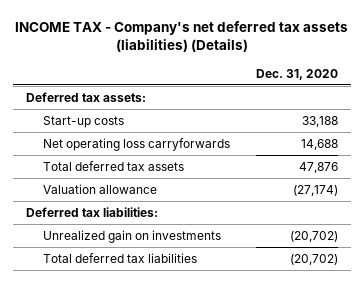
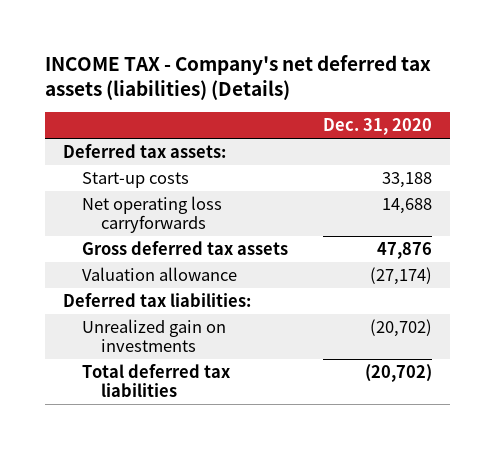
[43,160,185,171] Total deferred tax assets -> [81,241,288,256] Gross deferred tax assets

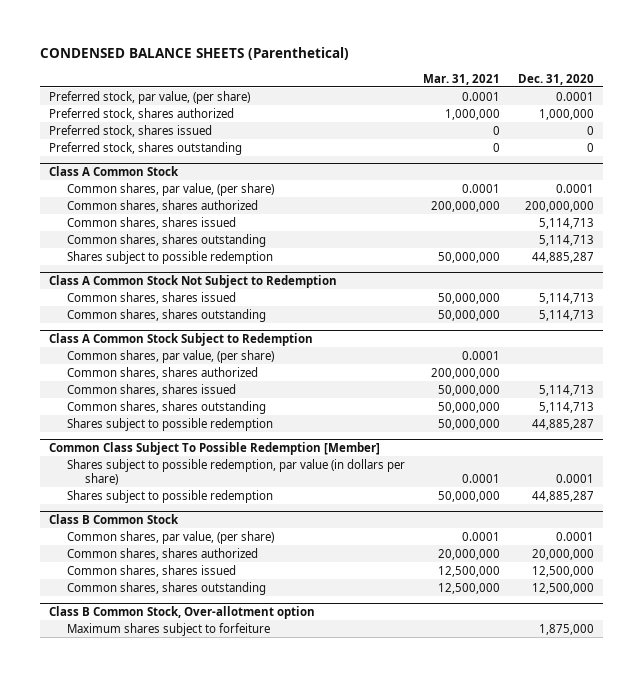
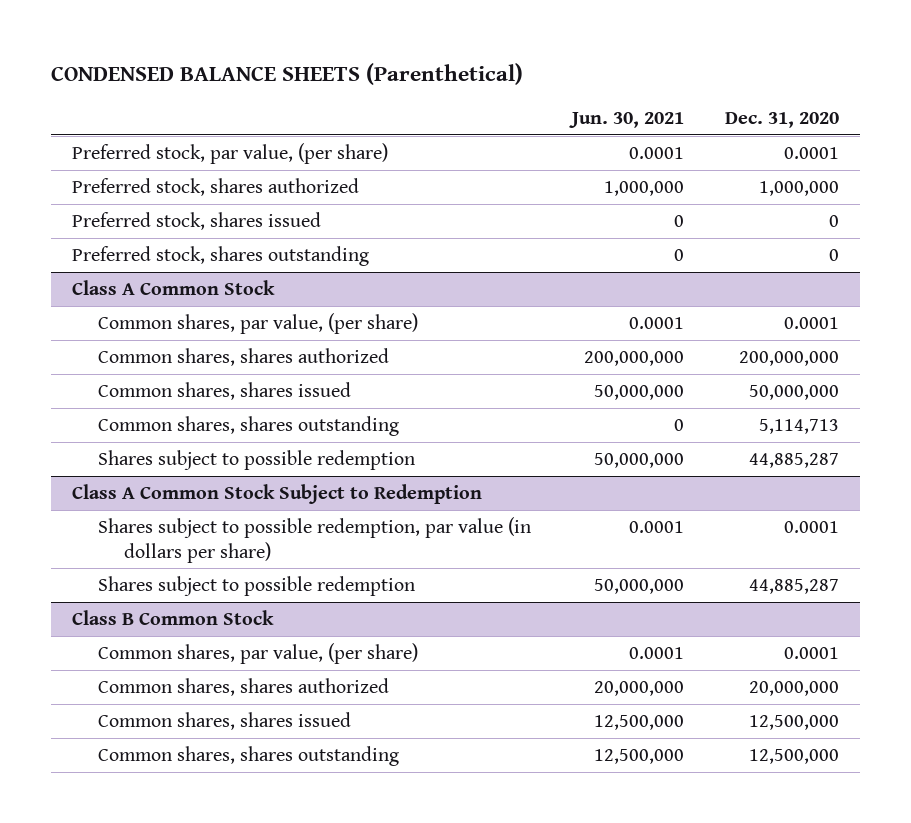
[422,73,500,85] Mar. 31, 2021 -> none
none -> [569,111,685,128] Jun. 30, 2021
[538,217,594,229] 5,114,713 -> [749,384,840,400] 50,000,000
[49,274,338,288] Class A Common Stock Not Subject to Redemption -> none
[67,291,237,304] Common shares, shares issued -> none
[67,308,267,322] Common shares, shares outstanding -> none
[67,349,275,363] Common shares, par value, (per share) -> none
[67,366,259,379] Common shares, shares authorized -> none
[67,383,237,396] Common shares, shares issued -> none
[67,400,267,414] Common shares, shares outstanding -> none
[67,417,274,431] Shares subject to possible redemption -> none
[49,441,381,455] Common Class Subject To Possible Redemption [Member] -> none
[49,605,316,619] Class B Common Stock, Over-allotment option -> none
[67,622,271,636] Maximum shares subject to forfeiture -> none

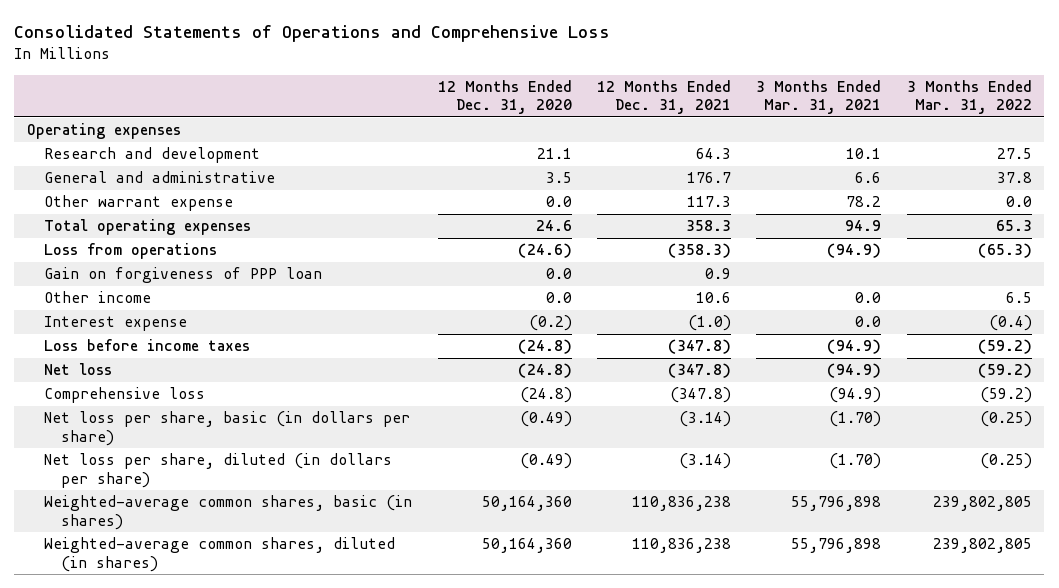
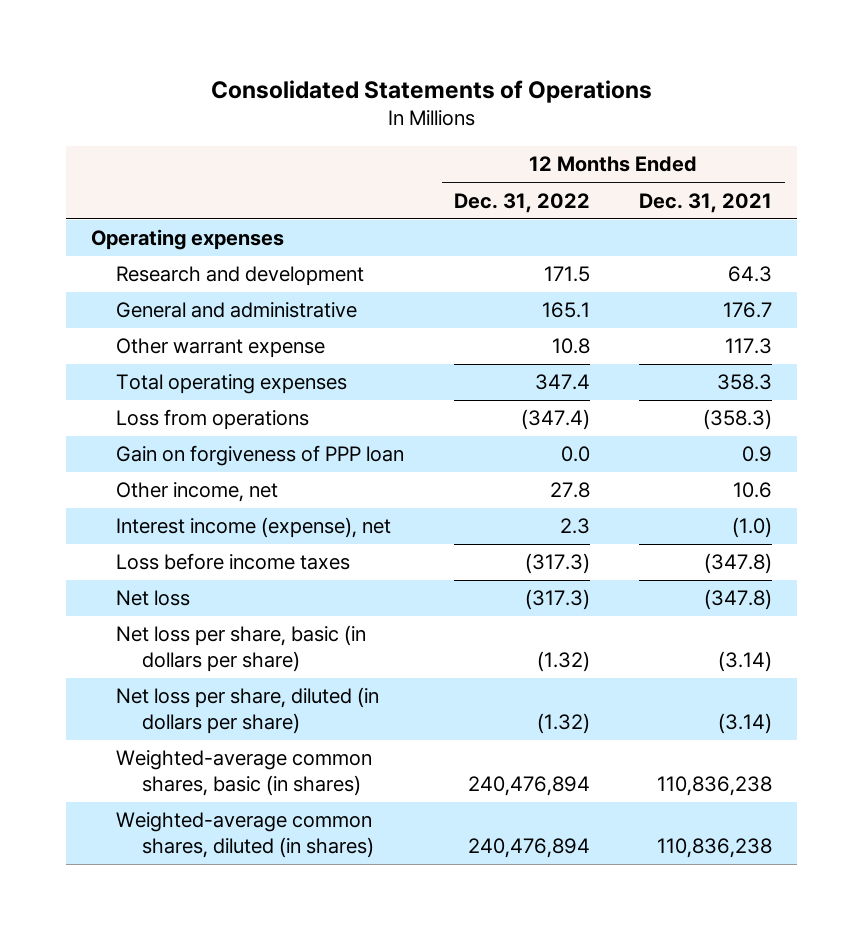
[14,25,611,43] Consolidated Statements of Operations and Comprehensive Loss -> [210,79,652,103] Consolidated Statements of Operations
[437,79,572,115] 12 Months Ended Dec. 31, 2020 -> none
[756,79,882,115] 3 Months Ended Mar. 31, 2021 -> none
[906,79,1032,115] 3 Months Ended Mar. 31, 2022 -> none
none -> [453,192,590,213] Dec. 31, 2022
[44,291,152,304] Other income -> [116,482,279,503] Other income, net
[44,316,188,332] Interest expense -> [116,517,392,539] Interest income (expense), net
[44,387,206,404] Comprehensive loss -> none

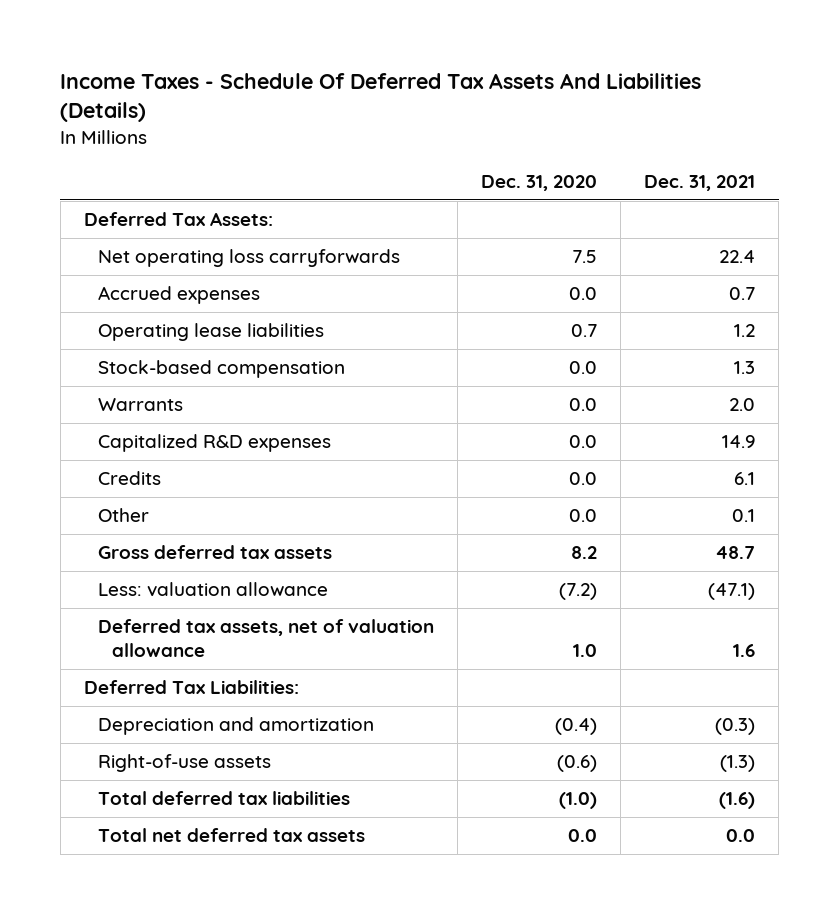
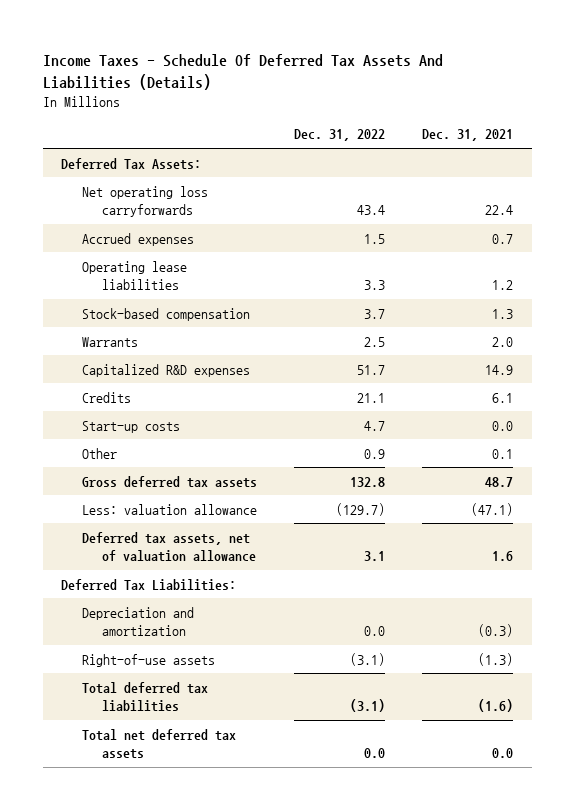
[480,174,597,191] Dec. 31, 2020 -> none
none -> [294,129,386,142] Dec. 31, 2022
none -> [81,420,180,433] Start-up costs

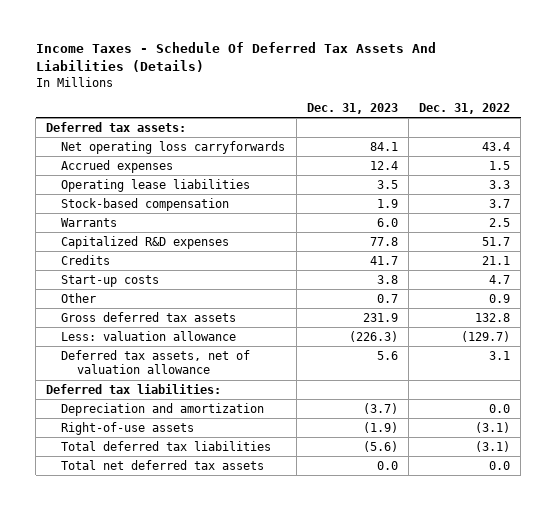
[422,129,514,142] Dec. 31, 2021 -> none
none -> [306,102,398,114] Dec. 31, 2023
[61,157,202,170] Deferred Tax Assets: -> [46,121,187,132] Deferred tax assets:
[61,578,237,591] Deferred Tax Liabilities: -> [46,383,222,394] Deferred tax liabilities:

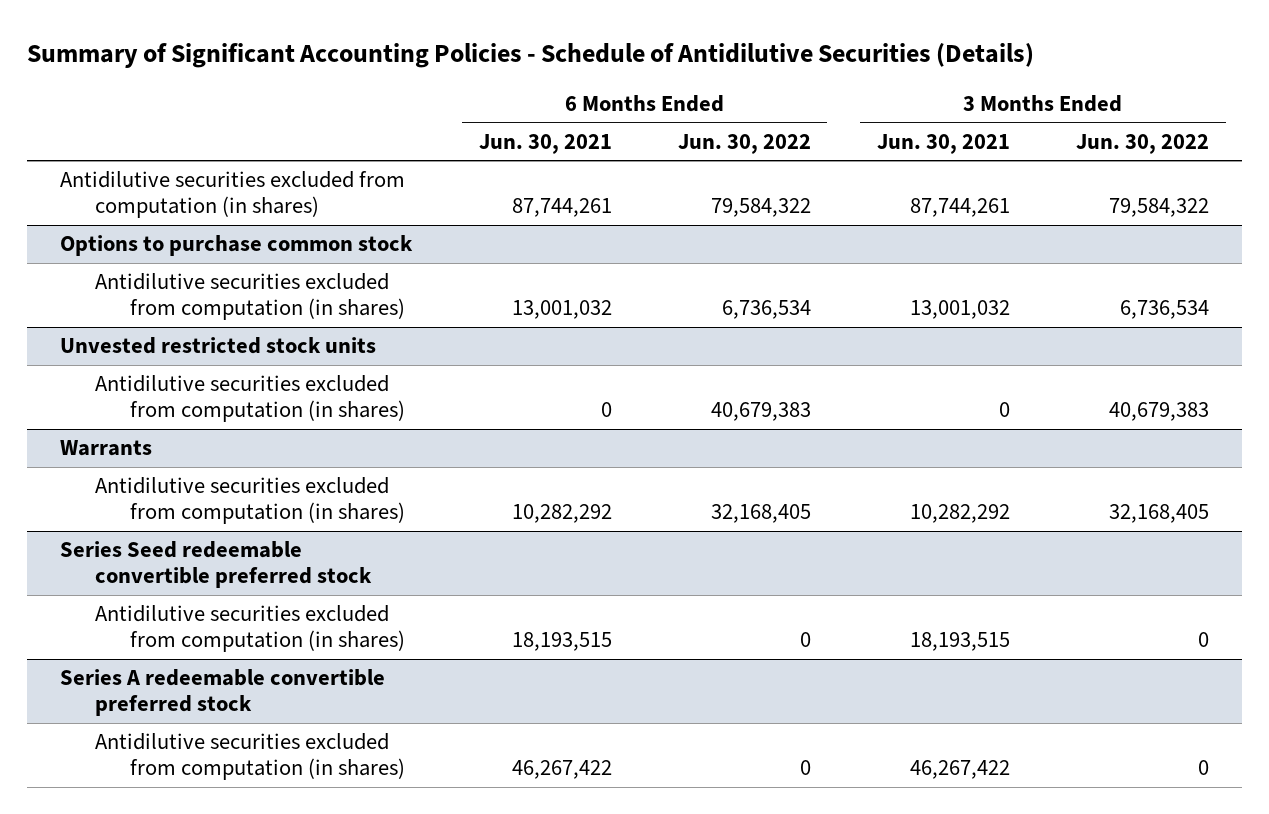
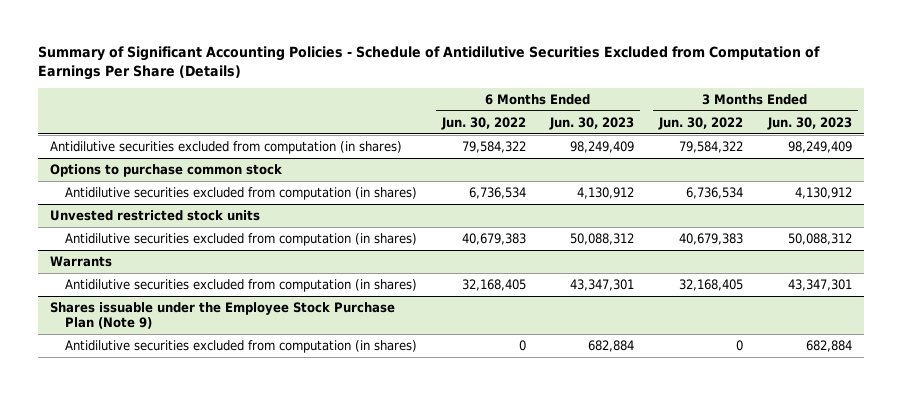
[27,43,1035,69] Summary of Significant Accounting Policies - Schedule of Antidilutive Securities (Details) -> [37,45,820,80] Summary of Significant Accounting Policies - Schedule of Antidilutive Securities Excluded from Computation of Earnings Per Share (Details)
[478,133,612,154] Jun. 30, 2021 -> none
[876,133,1010,154] Jun. 30, 2021 -> none
none -> [549,116,635,130] Jun. 30, 2023
none -> [766,116,852,130] Jun. 30, 2023
[60,541,373,589] Series Seed redeemable convertible preferred stock -> none
[95,605,406,653] Antidilutive securities excluded from computation (in shares) -> none
[60,669,386,717] Series A redeemable convertible preferred stock -> none
none -> [49,301,395,330] Shares issuable under the Employee Stock Purchase Plan (Note 9)

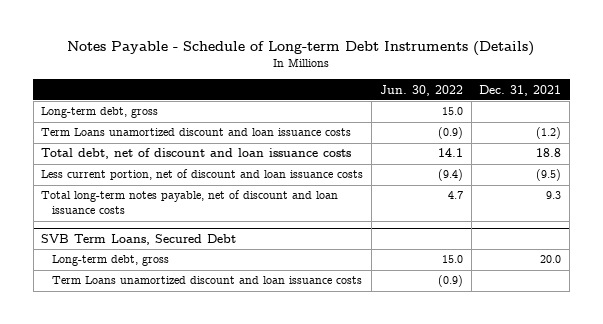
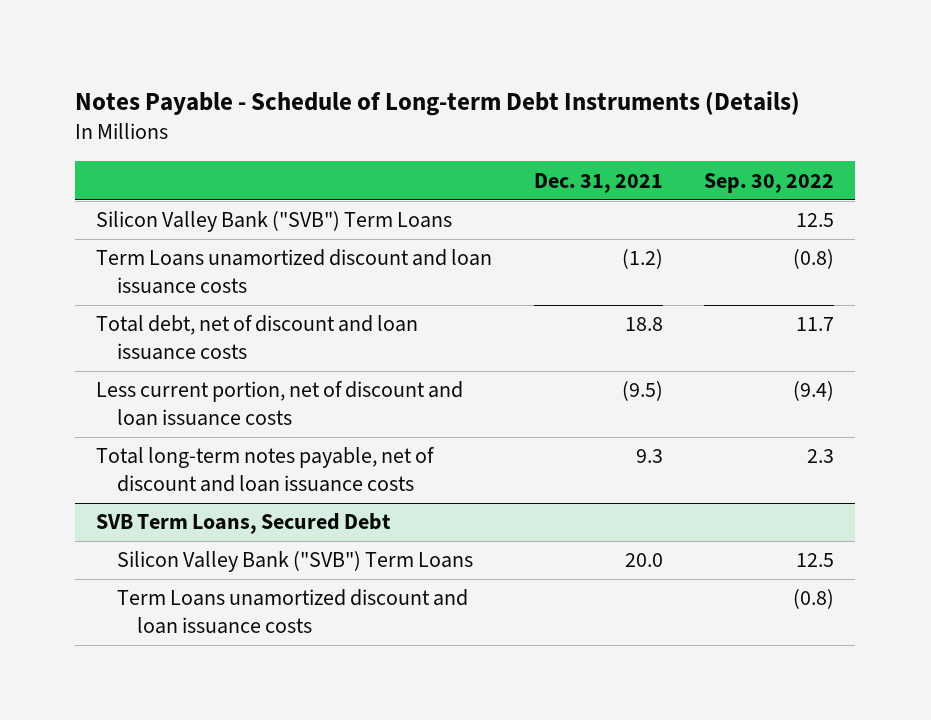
[379,84,463,96] Jun. 30, 2022 -> none
none -> [704,172,835,193] Sep. 30, 2022
[41,107,159,119] Long-term debt, gross -> [96,211,453,233] Silicon Valley Bank ("SVB") Term Loans
[51,255,169,267] Long-term debt, gross -> [116,551,473,573] Silicon Valley Bank ("SVB") Term Loans

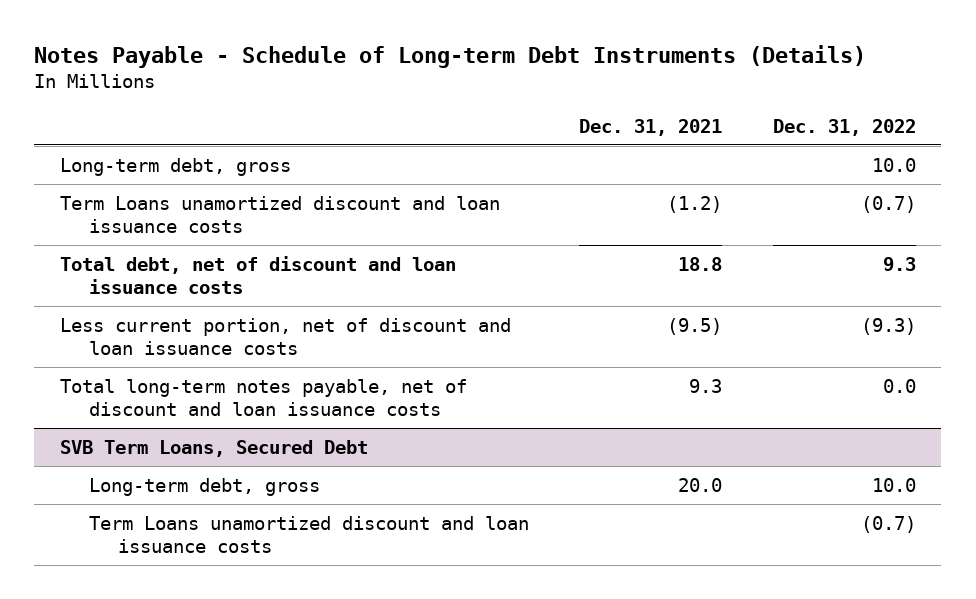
[704,172,835,193] Sep. 30, 2022 -> none
none -> [772,118,916,136] Dec. 31, 2022
[96,211,453,233] Silicon Valley Bank ("SVB") Term Loans -> [59,157,291,176] Long-term debt, gross
[116,551,473,573] Silicon Valley Bank ("SVB") Term Loans -> [88,477,320,496] Long-term debt, gross

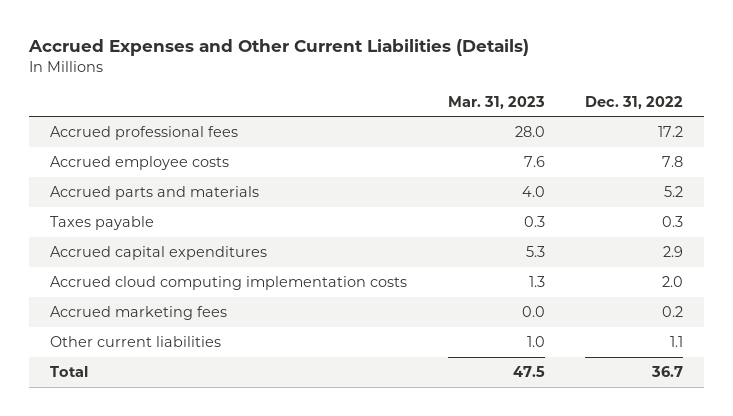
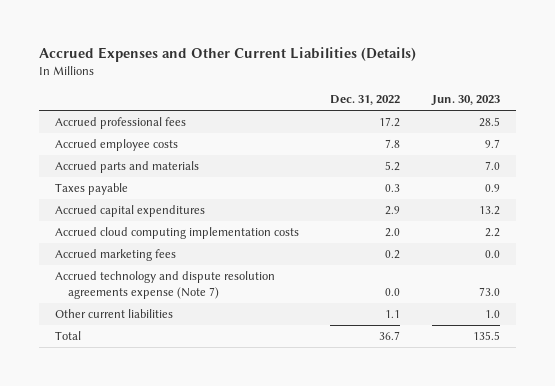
[447,95,545,109] Mar. 31, 2023 -> none
none -> [431,95,501,107] Jun. 30, 2023
none -> [54,271,275,299] Accrued technology and dispute resolution agreements expense (Note 7)

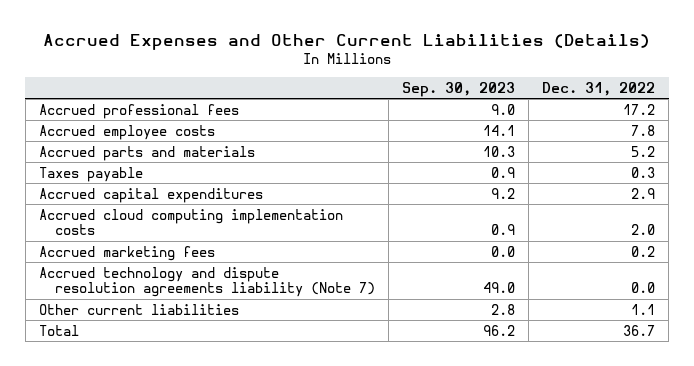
[431,95,501,107] Jun. 30, 2023 -> none
none -> [402,81,516,97] Sep. 30, 2023
[54,271,275,299] Accrued technology and dispute resolution agreements expense (Note 7) -> [38,266,376,298] Accrued technology and dispute resolution agreements liability (Note 7)

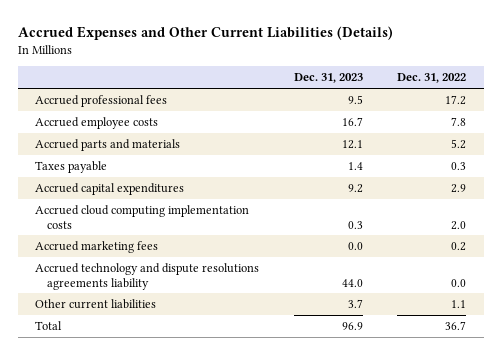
[402,81,516,97] Sep. 30, 2023 -> none
none -> [293,73,363,84] Dec. 31, 2023
[38,266,376,298] Accrued technology and dispute resolution agreements liability (Note 7) -> [35,262,260,290] Accrued technology and dispute resolutions agreements liability

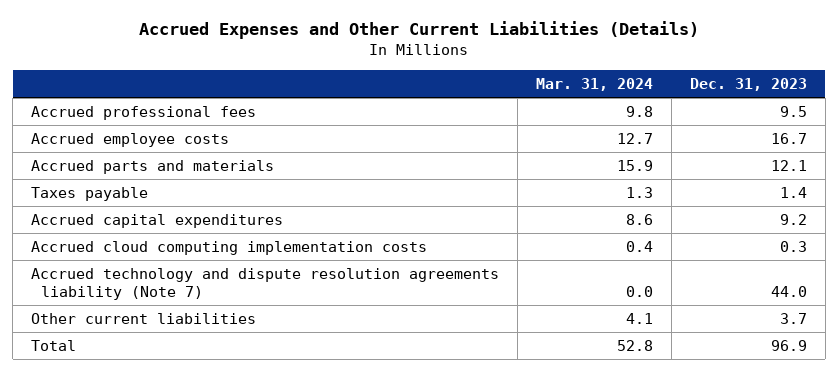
[397,73,467,84] Dec. 31, 2022 -> none
none -> [535,77,653,91] Mar. 31, 2024
[35,240,159,253] Accrued marketing fees -> none
[35,262,260,290] Accrued technology and dispute resolutions agreements liability -> [31,268,500,300] Accrued technology and dispute resolution agreements liability (Note 7)

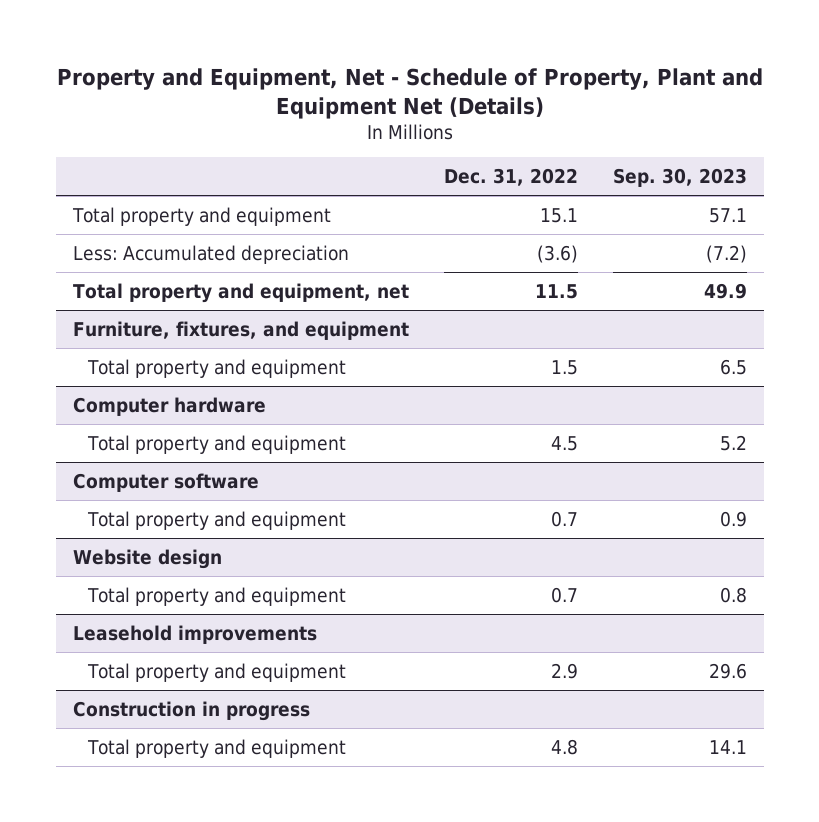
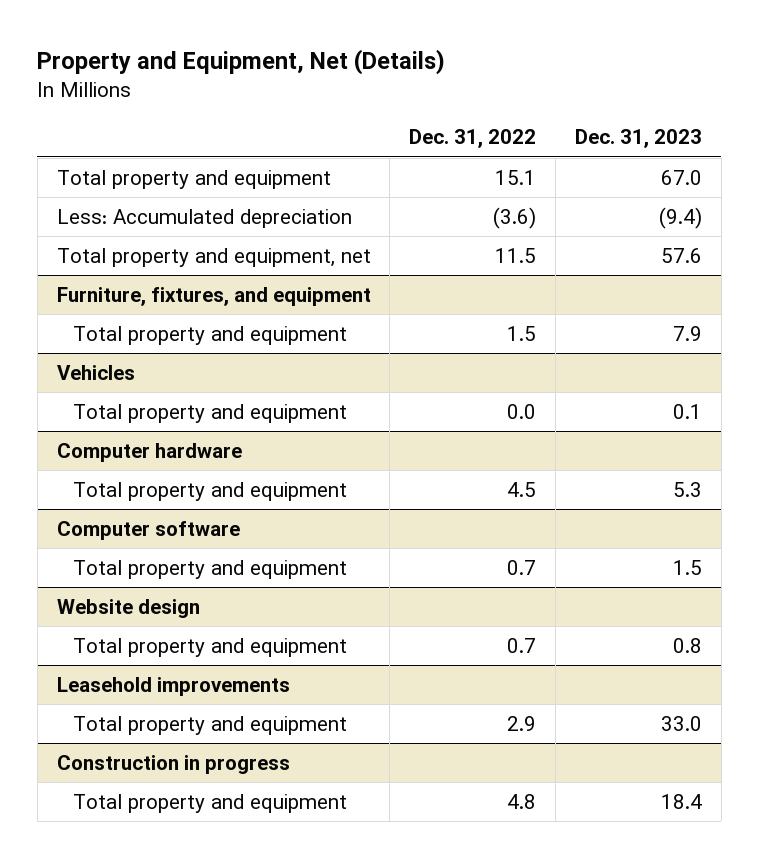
[56,67,763,119] Property and Equipment, Net - Schedule of Property, Plant and Equipment Net (Details) -> [37,49,446,76] Property and Equipment, Net (Details)
[612,168,747,188] Sep. 30, 2023 -> none
none -> [574,129,702,149] Dec. 31, 2023
none -> [56,364,135,380] Vehicles
none -> [72,403,347,423] Total property and equipment

